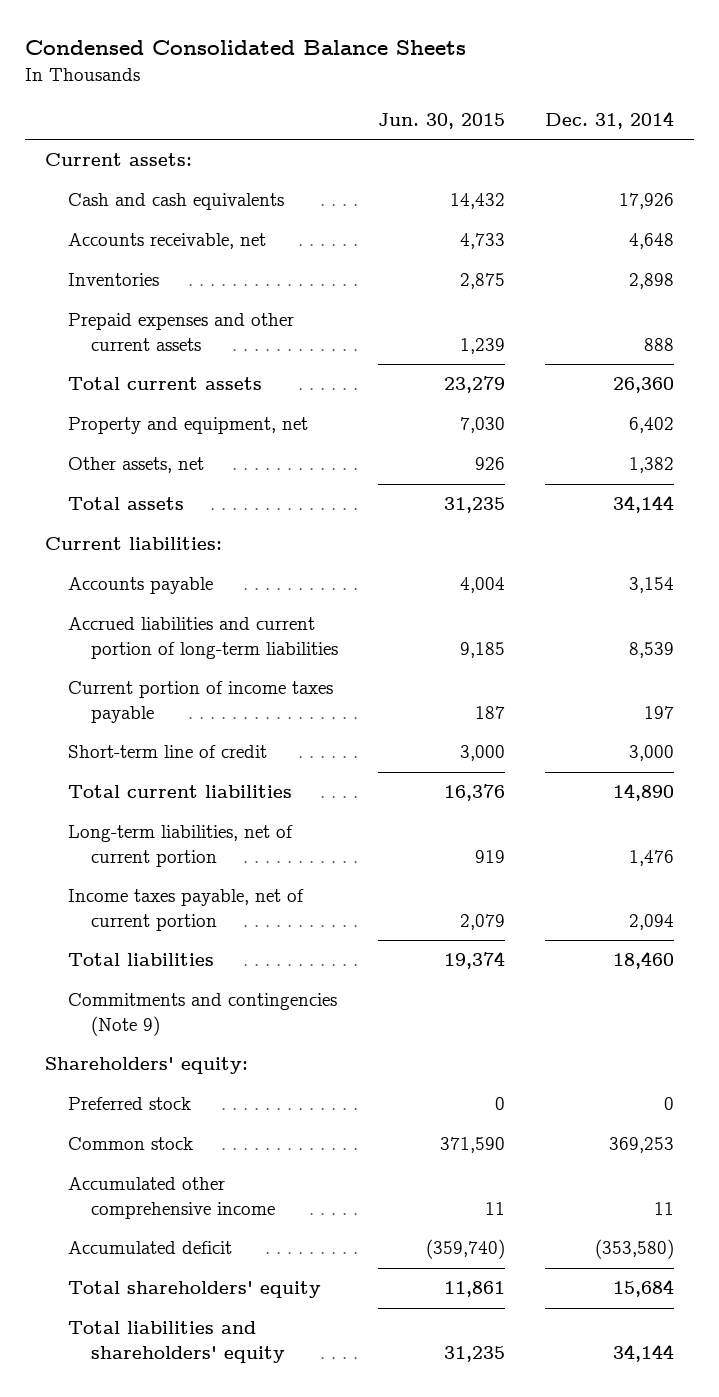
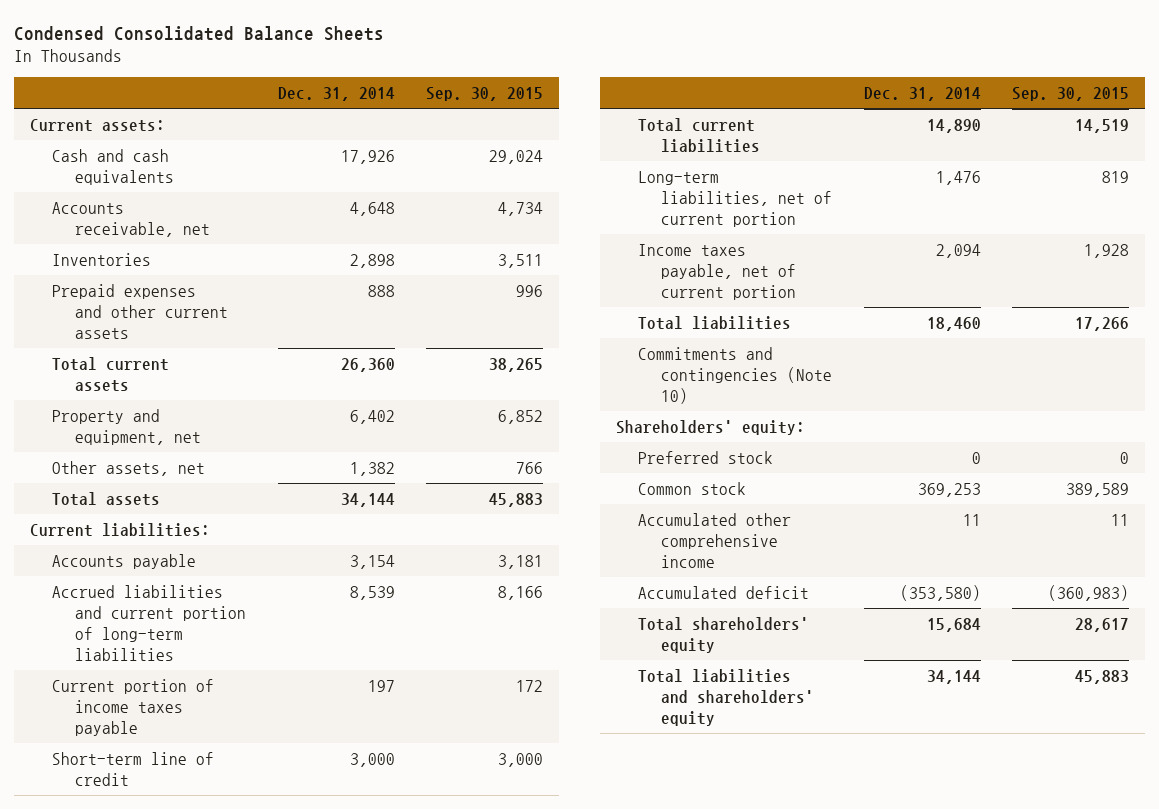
[378,113,506,130] Jun. 30, 2015 -> none
none -> [426,87,544,102] Sep. 30, 2015
[68,993,338,1037] Commitments and contingencies (Note 9) -> [638,346,832,404] Commitments and contingencies (Note 10)

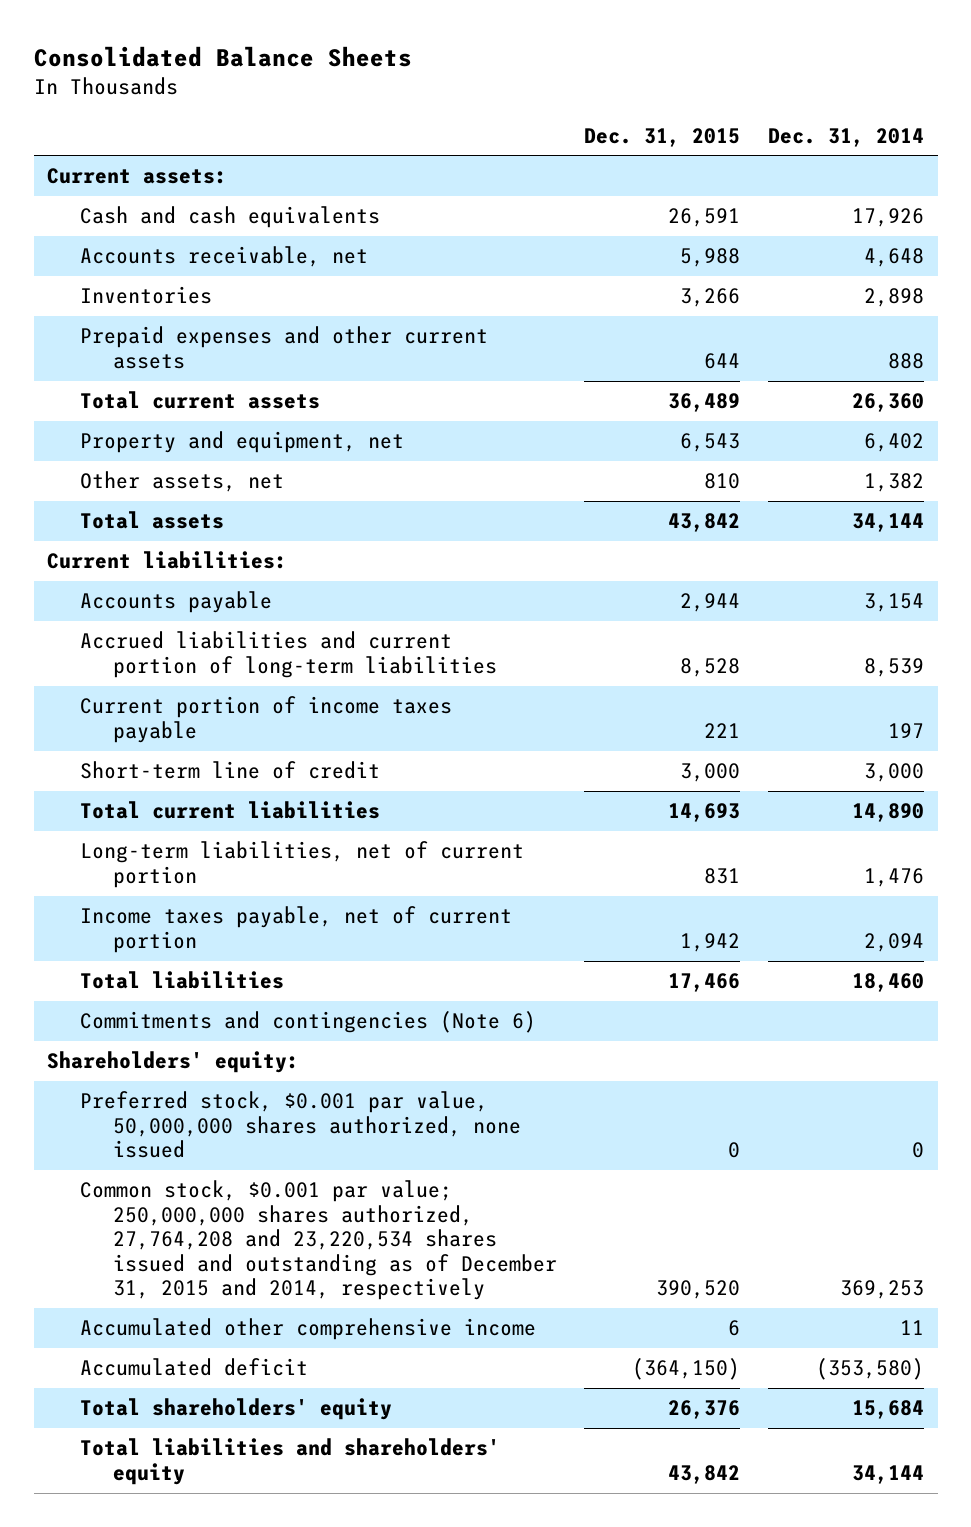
[13,26,384,42] Condensed Consolidated Balance Sheets -> [33,46,412,68] Consolidated Balance Sheets
[426,87,544,102] Sep. 30, 2015 -> none
none -> [584,127,741,147] Dec. 31, 2015
[638,346,832,404] Commitments and contingencies (Note 10) -> [80,1011,537,1034] Commitments and contingencies (Note 6)
[638,450,774,464] Preferred stock -> [80,1091,521,1159] Preferred stock, $0.001 par value, 50,000,000 shares authorized, none issued
[638,481,747,495] Common stock -> [80,1180,557,1301] Common stock, $0.001 par value; 250,000,000 shares authorized, 27,764,208 and 23,220,534 shares issued and outstanding as of December 31, 2015 and 2014, respectively

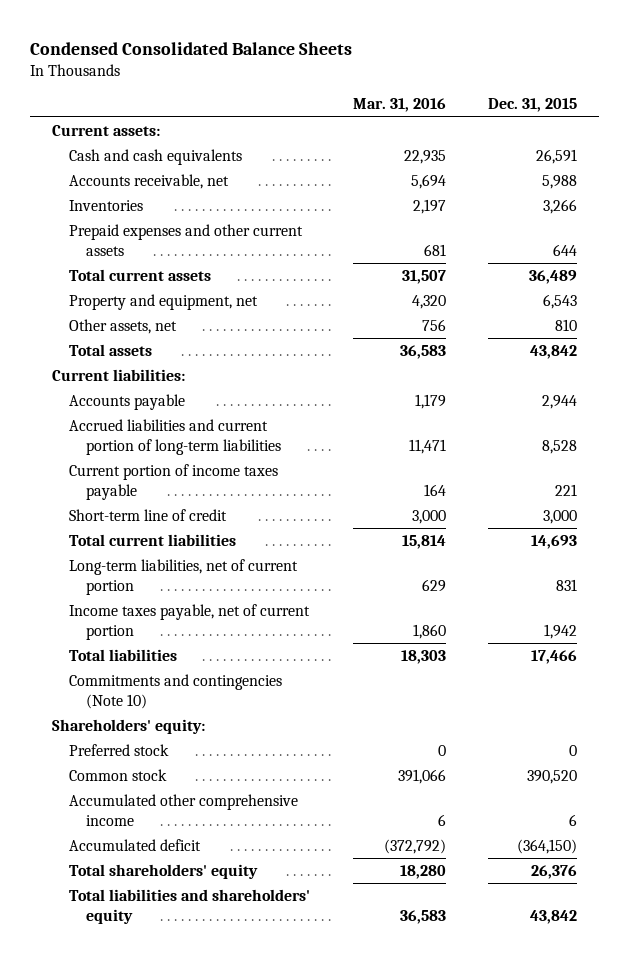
[33,46,412,68] Consolidated Balance Sheets -> [30,41,353,55] Condensed Consolidated Balance Sheets
[767,127,924,147] Dec. 31, 2014 -> none
none -> [352,98,446,113] Mar. 31, 2016
[80,1011,537,1034] Commitments and contingencies (Note 6) -> [69,673,283,710] Commitments and contingencies (Note 10)
[80,1091,521,1159] Preferred stock, $0.001 par value, 50,000,000 shares authorized, none issued -> [69,743,170,756] Preferred stock
[80,1180,557,1301] Common stock, $0.001 par value; 250,000,000 shares authorized, 27,764,208 and 23,220,534 shares issued and outstanding as of December 31, 2015 and 2014, respectively -> [69,768,168,781] Common stock

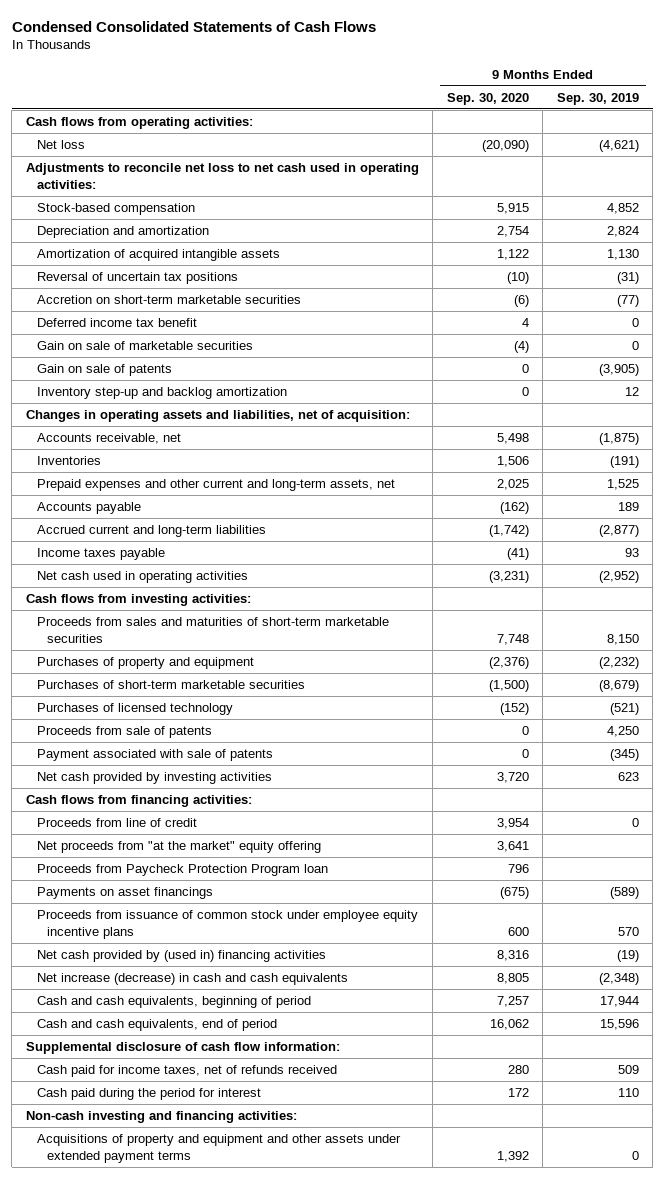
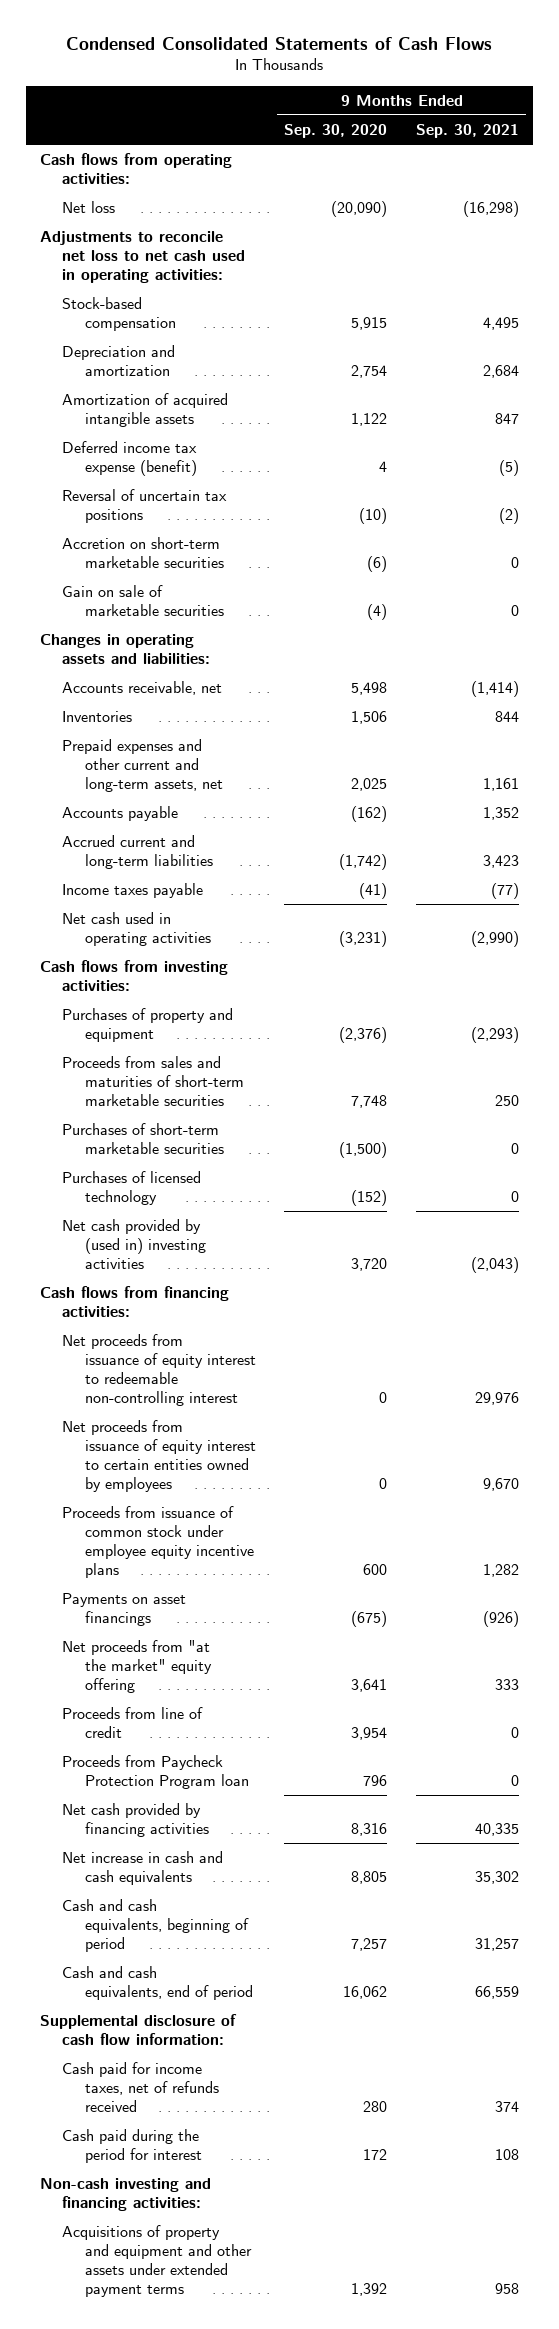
[556,92,639,105] Sep. 30, 2019 -> none
none -> [415,124,519,139] Sep. 30, 2021
none -> [62,441,198,477] Deferred income tax expense (benefit)
[36,318,197,328] Deferred income tax benefit -> none
[36,364,172,377] Gain on sale of patents -> none
[36,387,287,400] Inventory step-up and backlog amortization -> none
[25,410,410,423] Changes in operating assets and liabilities, net of acquisition: -> [40,634,211,665] Changes in operating assets and liabilities:
[36,617,389,643] Proceeds from sales and maturities of short-term marketable securities -> [62,1056,244,1106] Proceeds from sales and maturities of short-term marketable securities
[36,726,212,739] Proceeds from sale of patents -> none
[36,749,273,762] Payment associated with sale of patents -> none
[36,772,272,785] Net cash provided by investing activities -> [62,1219,206,1269] Net cash provided by (used in) investing activities
none -> [62,1334,256,1406] Net proceeds from issuance of equity interest to redeemable non-controlling interest
none -> [62,1420,256,1492] Net proceeds from issuance of equity interest to certain entities owned by employees
[36,910,418,939] Proceeds from issuance of common stock under employee equity incentive plans -> [62,1506,254,1578] Proceeds from issuance of common stock under employee equity incentive plans
[36,887,213,900] Payments on asset financings -> [62,1593,187,1627] Payments on asset financings
[36,818,197,828] Proceeds from line of credit -> [62,1707,204,1739] Proceeds from line of credit
[36,950,326,963] Net cash provided by (used in) financing activities -> [62,1803,209,1838] Net cash provided by financing activities
[36,973,348,986] Net increase (decrease) in cash and cash equivalents -> [62,1851,224,1886] Net increase in cash and cash equivalents

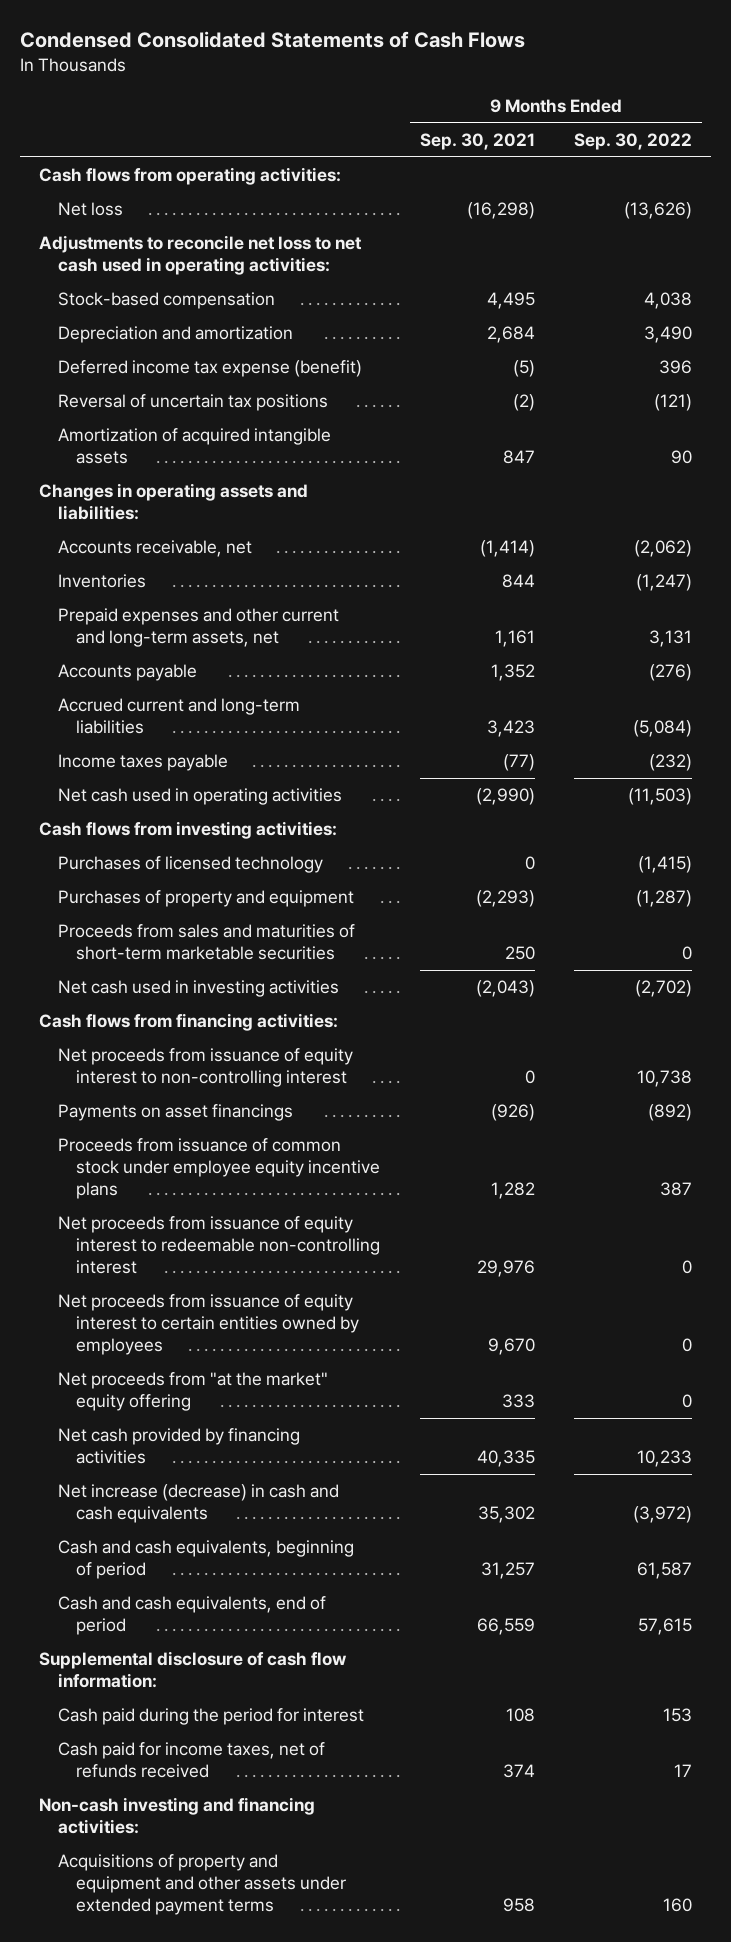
[284,124,388,139] Sep. 30, 2020 -> none
none -> [573,132,692,150] Sep. 30, 2022
[62,537,224,569] Accretion on short-term marketable securities -> none
[62,585,224,617] Gain on sale of marketable securities -> none
[62,393,229,428] Amortization of acquired intangible assets -> [57,428,331,465] Amortization of acquired intangible assets
[62,1171,202,1206] Purchases of licensed technology -> [57,856,323,874] Purchases of licensed technology
[62,1123,224,1155] Purchases of short-term marketable securities -> none
[62,1219,206,1269] Net cash provided by (used in) investing activities -> [57,980,339,998] Net cash used in investing activities
none -> [57,1048,353,1088] Net proceeds from issuance of equity interest to non-controlling interest
[62,1593,187,1627] Payments on asset financings -> [57,1104,293,1122] Payments on asset financings
[62,1506,254,1578] Proceeds from issuance of common stock under employee equity incentive plans -> [57,1138,381,1200] Proceeds from issuance of common stock under employee equity incentive plans
[62,1707,204,1739] Proceeds from line of credit -> none
[62,1755,249,1790] Proceeds from Paycheck Protection Program loan -> none
[62,1851,224,1886] Net increase in cash and cash equivalents -> [57,1484,339,1524] Net increase (decrease) in cash and cash equivalents
[62,2062,219,2112] Cash paid for income taxes, net of refunds received -> [57,1742,325,1779] Cash paid for income taxes, net of refunds received

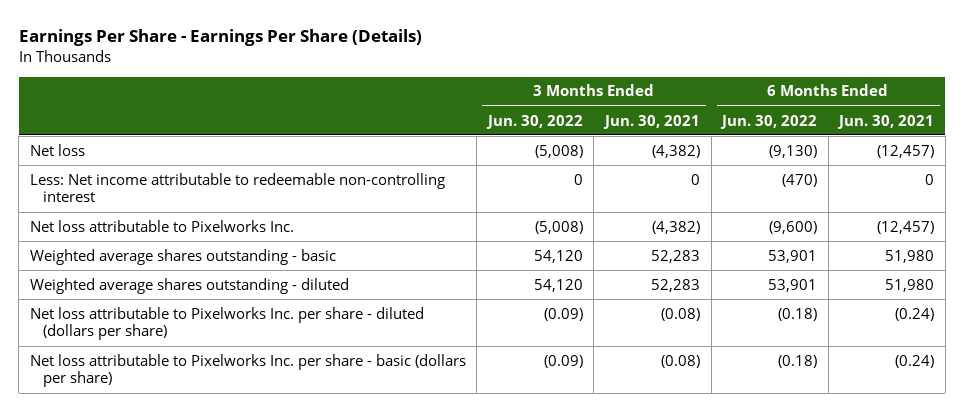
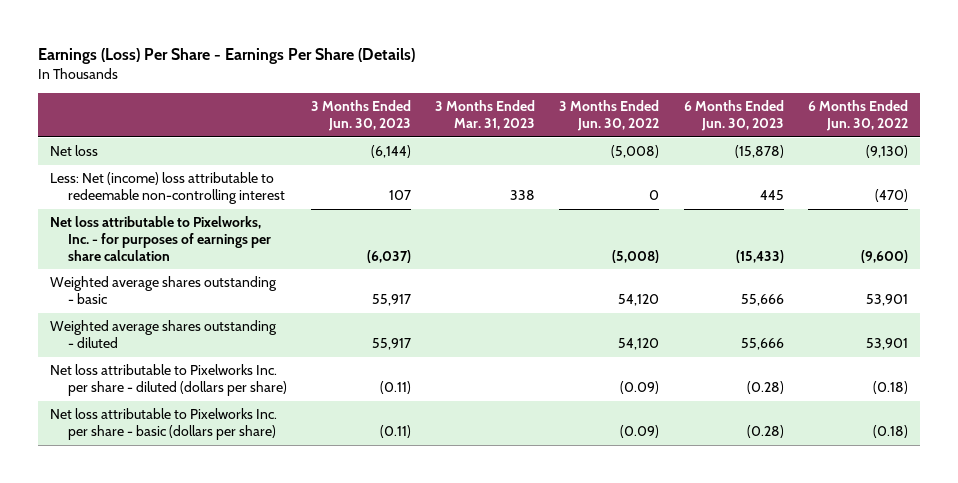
[18,28,422,46] Earnings Per Share - Earnings Per Share (Details) -> [38,47,416,64] Earnings (Loss) Per Share - Earnings Per Share (Details)
[603,114,701,129] Jun. 30, 2021 -> none
[837,114,935,129] Jun. 30, 2021 -> none
none -> [311,100,412,132] 3 Months Ended Jun. 30, 2023
none -> [435,100,536,131] 3 Months Ended Mar. 31, 2023
none -> [683,100,784,132] 6 Months Ended Jun. 30, 2023
[29,172,445,203] Less: Net income attributable to redeemable non-controlling interest -> [50,172,286,205] Less: Net (income) loss attributable to redeemable non-controlling interest
[29,219,294,232] Net loss attributable to Pixelworks Inc. -> [50,216,272,261] Net loss attributable to Pixelworks, Inc. - for purposes of earnings per share calculation

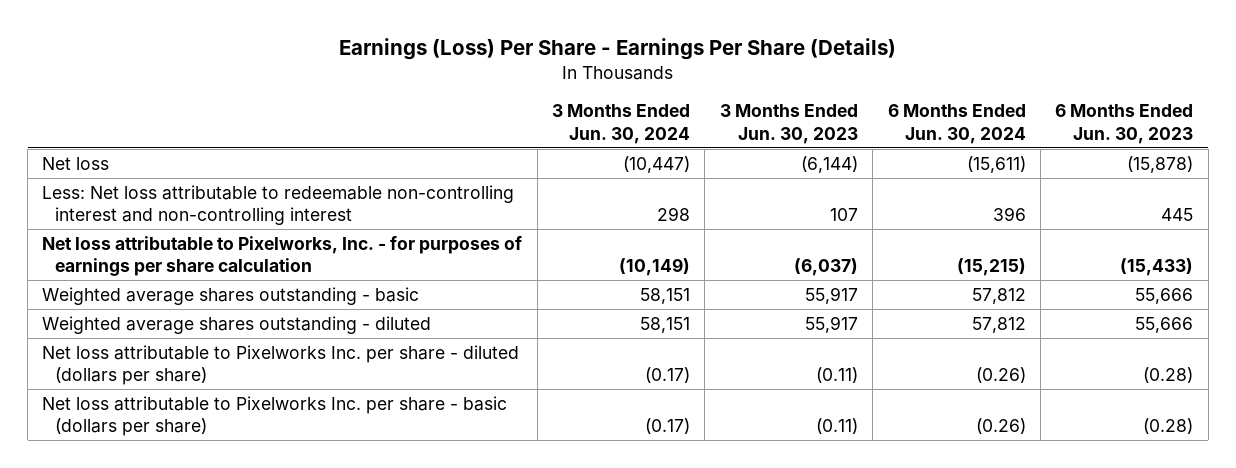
[435,100,536,131] 3 Months Ended Mar. 31, 2023 -> none
[559,100,660,132] 3 Months Ended Jun. 30, 2022 -> none
[807,100,908,132] 6 Months Ended Jun. 30, 2022 -> none
none -> [552,104,691,144] 3 Months Ended Jun. 30, 2024
none -> [887,104,1026,144] 6 Months Ended Jun. 30, 2024
[50,172,286,205] Less: Net (income) loss attributable to redeemable non-controlling interest -> [42,184,515,226] Less: Net loss attributable to redeemable non-controlling interest and non-controlling interest

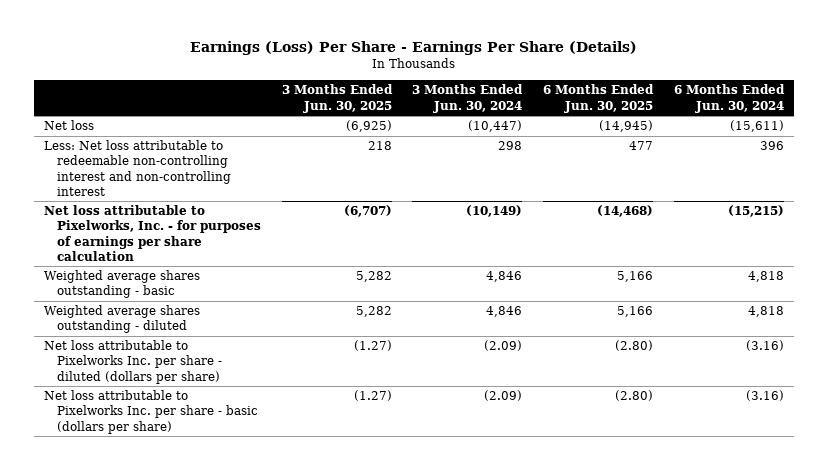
[719,104,858,144] 3 Months Ended Jun. 30, 2023 -> none
[1055,104,1194,144] 6 Months Ended Jun. 30, 2023 -> none
none -> [281,84,393,113] 3 Months Ended Jun. 30, 2025
none -> [543,84,655,113] 6 Months Ended Jun. 30, 2025
[640,287,691,304] 58,151 -> [486,271,523,283] 4,846
[971,287,1026,304] 57,812 -> [748,271,785,283] 4,818
[640,316,691,333] 58,151 -> [486,306,523,318] 4,846
[971,316,1026,333] 57,812 -> [748,306,785,318] 4,818
[645,367,691,384] (0.17) -> [484,340,523,352] (2.09)
[975,367,1026,384] (0.26) -> [746,340,785,352] (3.16)
[645,418,691,435] (0.17) -> [484,390,523,402] (2.09)
[975,418,1026,435] (0.26) -> [746,390,785,402] (3.16)

